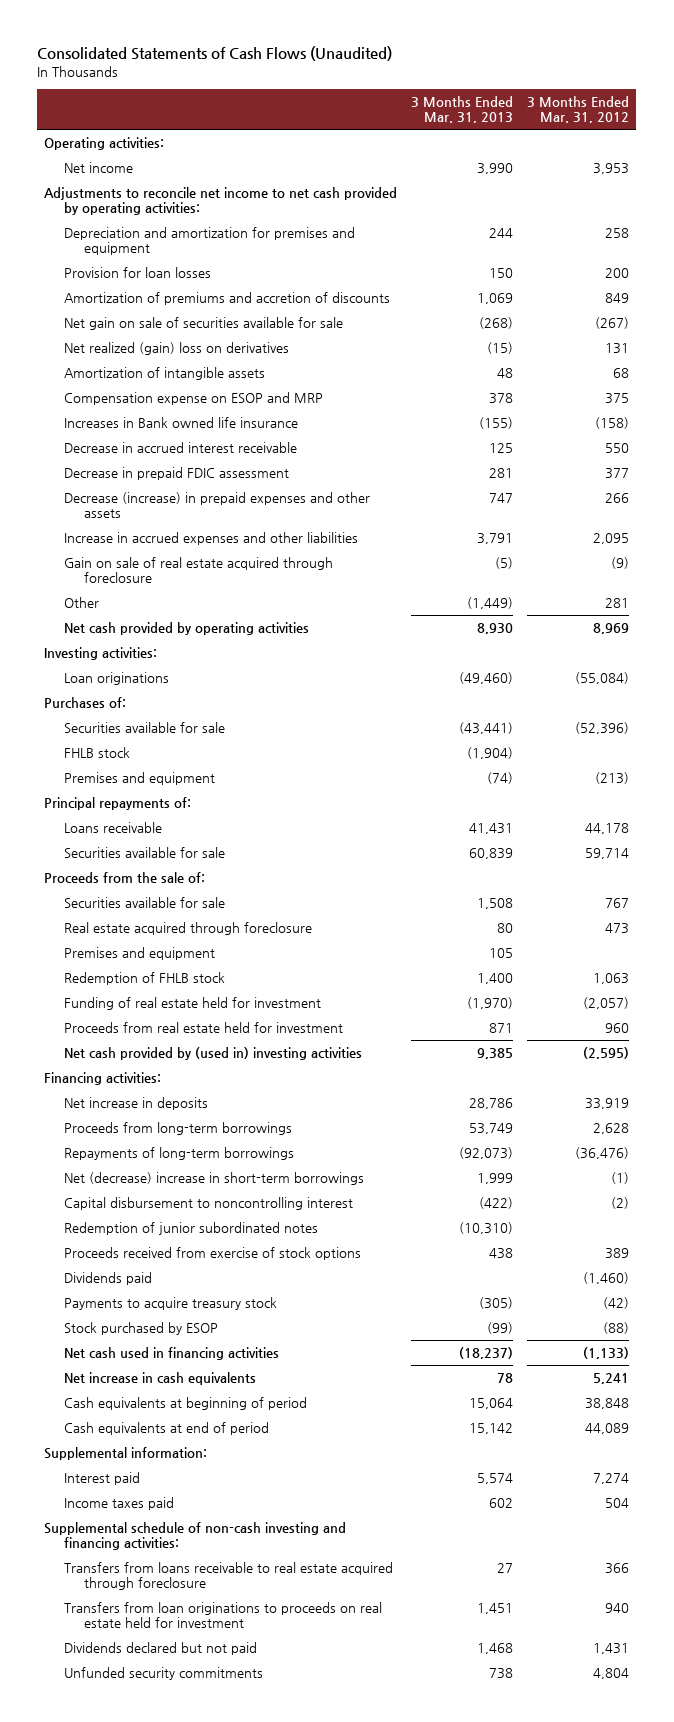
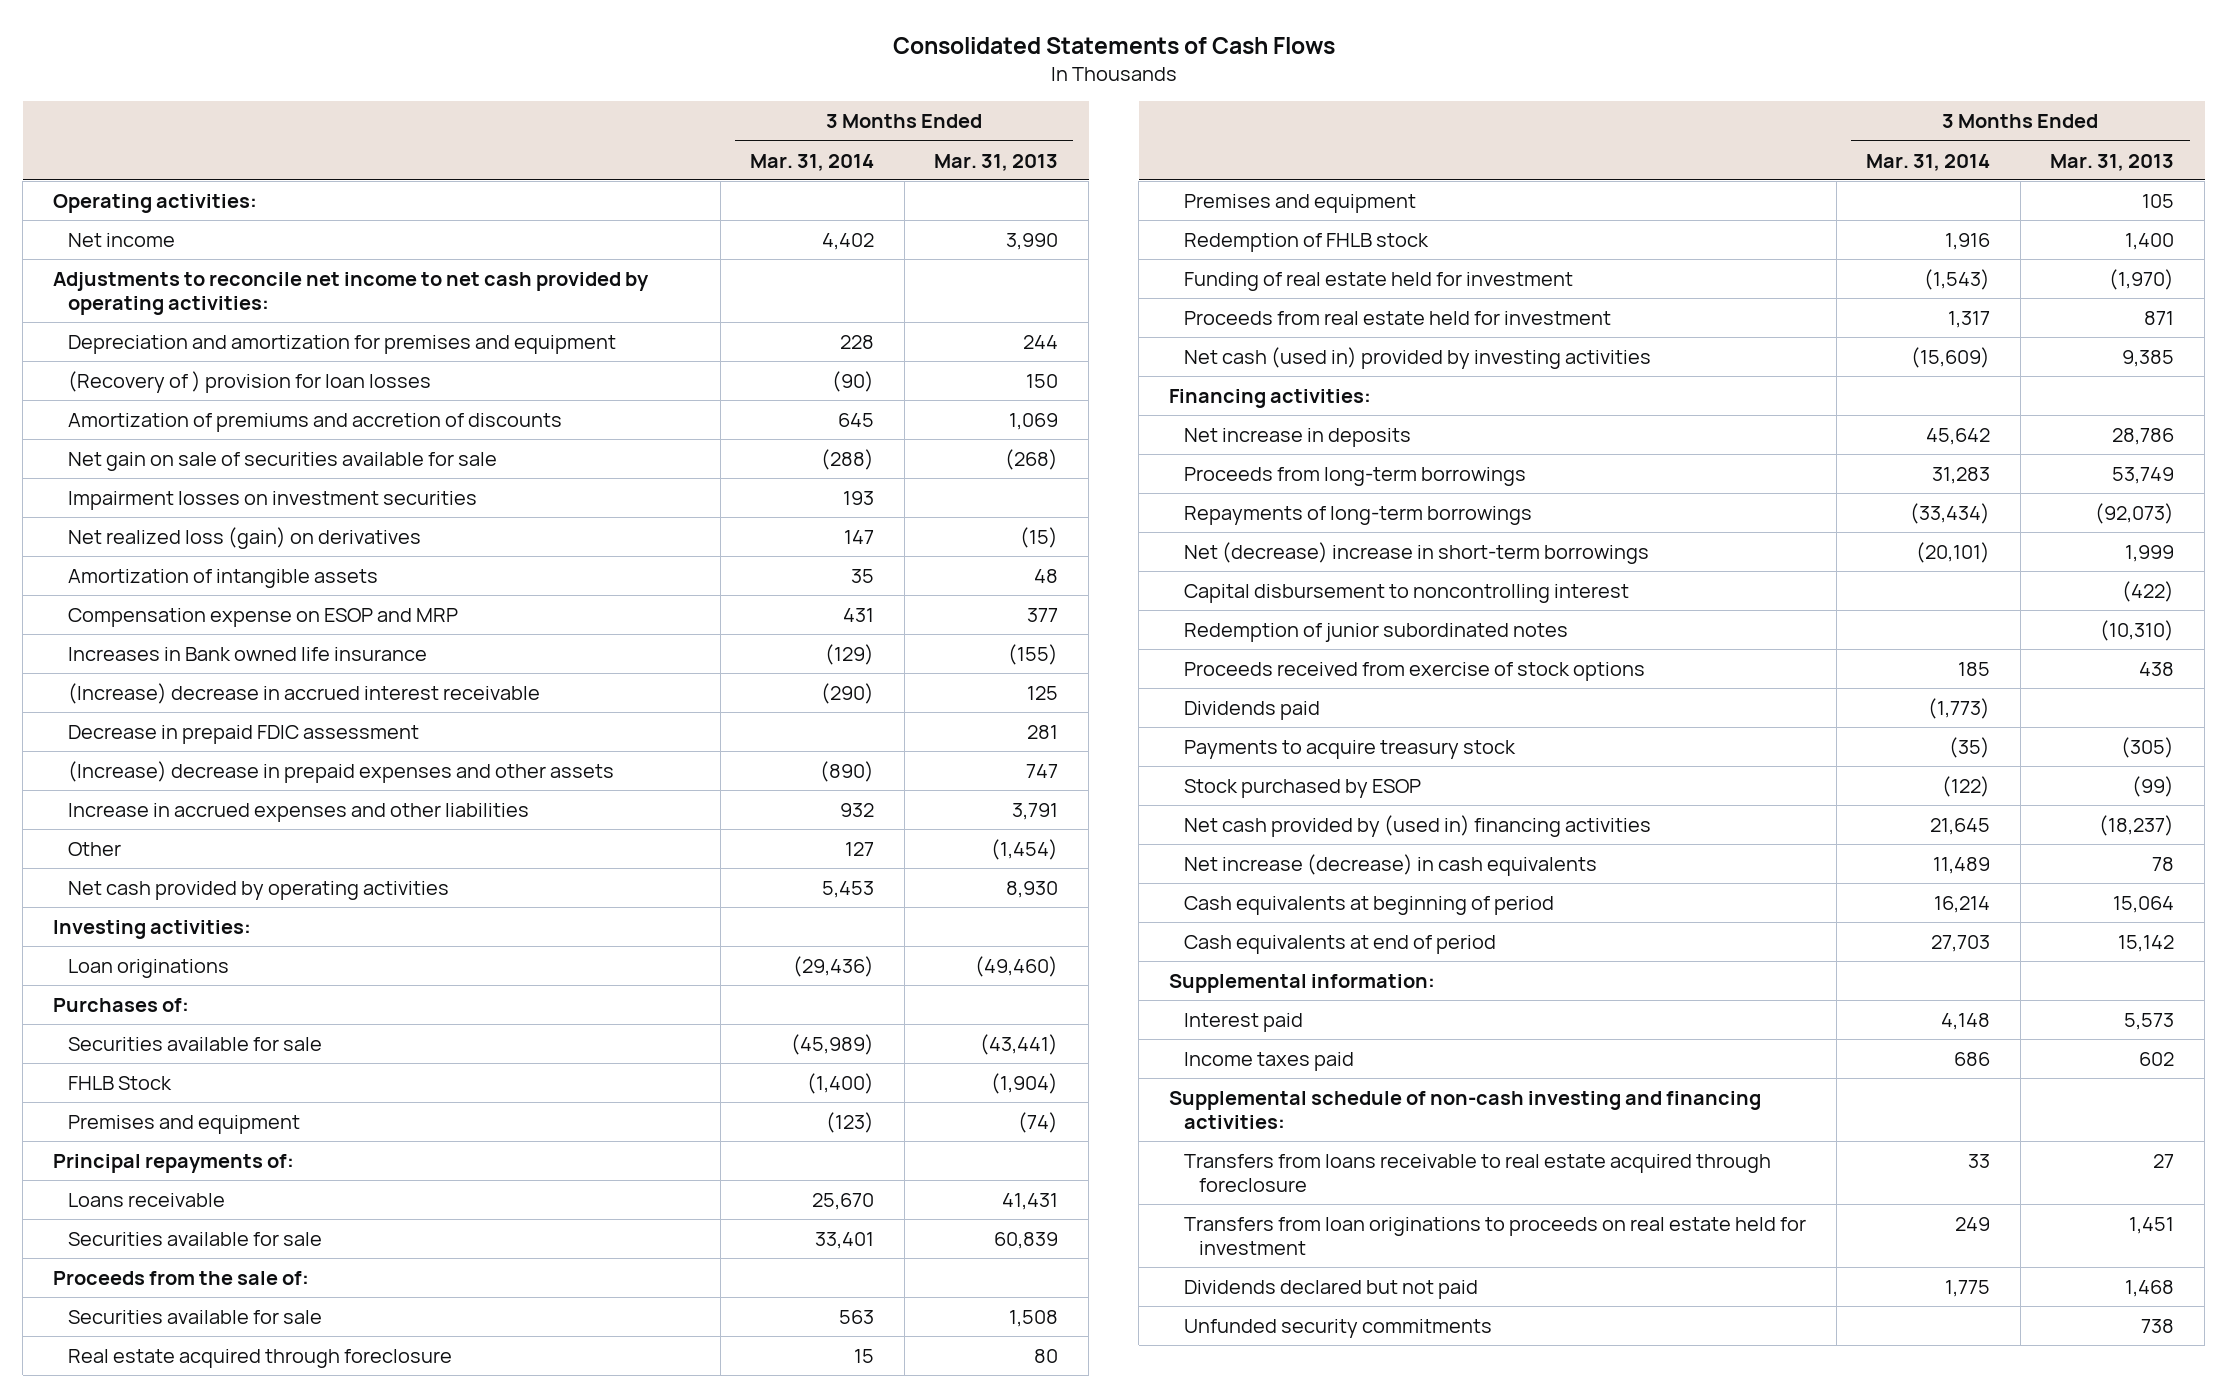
[37,46,393,62] Consolidated Statements of Cash Flows (Unaudited) -> [892,37,1335,55] Consolidated Statements of Cash Flows
[527,96,630,124] 3 Months Ended Mar. 31, 2012 -> none
none -> [750,153,875,171] Mar. 31, 2014
[64,266,212,278] Provision for loan losses -> [68,370,432,393] (Recovery of ) provision for loan losses
none -> [68,490,478,510] Impairment losses on investment securities
[64,341,290,355] Net realized (gain) loss on derivatives -> [68,526,422,549] Net realized loss (gain) on derivatives
[489,392,514,404] 378 -> [1027,607,1059,622] 377
[64,441,298,453] Decrease in accrued interest receivable -> [68,682,541,704] (Increase) decrease in accrued interest receivable
[64,491,371,519] Decrease (increase) in prepaid expenses and other assets -> [68,760,615,783] (Increase) decrease in prepaid expenses and other assets
[64,556,334,584] Gain on sale of real estate acquired through foreclosure -> none
[467,596,514,609] (1,449) -> [991,838,1059,860] (1,454)
[64,746,131,758] FHLB stock -> [68,1075,173,1090] FHLB Stock
[64,1046,363,1060] Net cash provided by (used in) investing activities -> [1184,346,1652,369] Net cash (used in) provided by investing activities
[64,1346,280,1360] Net cash used in financing activities -> [1184,814,1652,837] Net cash provided by (used in) financing activities
[64,1371,257,1385] Net increase in cash equivalents -> [1184,853,1598,876] Net increase (decrease) in cash equivalents
[477,1472,514,1484] 5,574 -> [2124,1012,2175,1030] 5,573

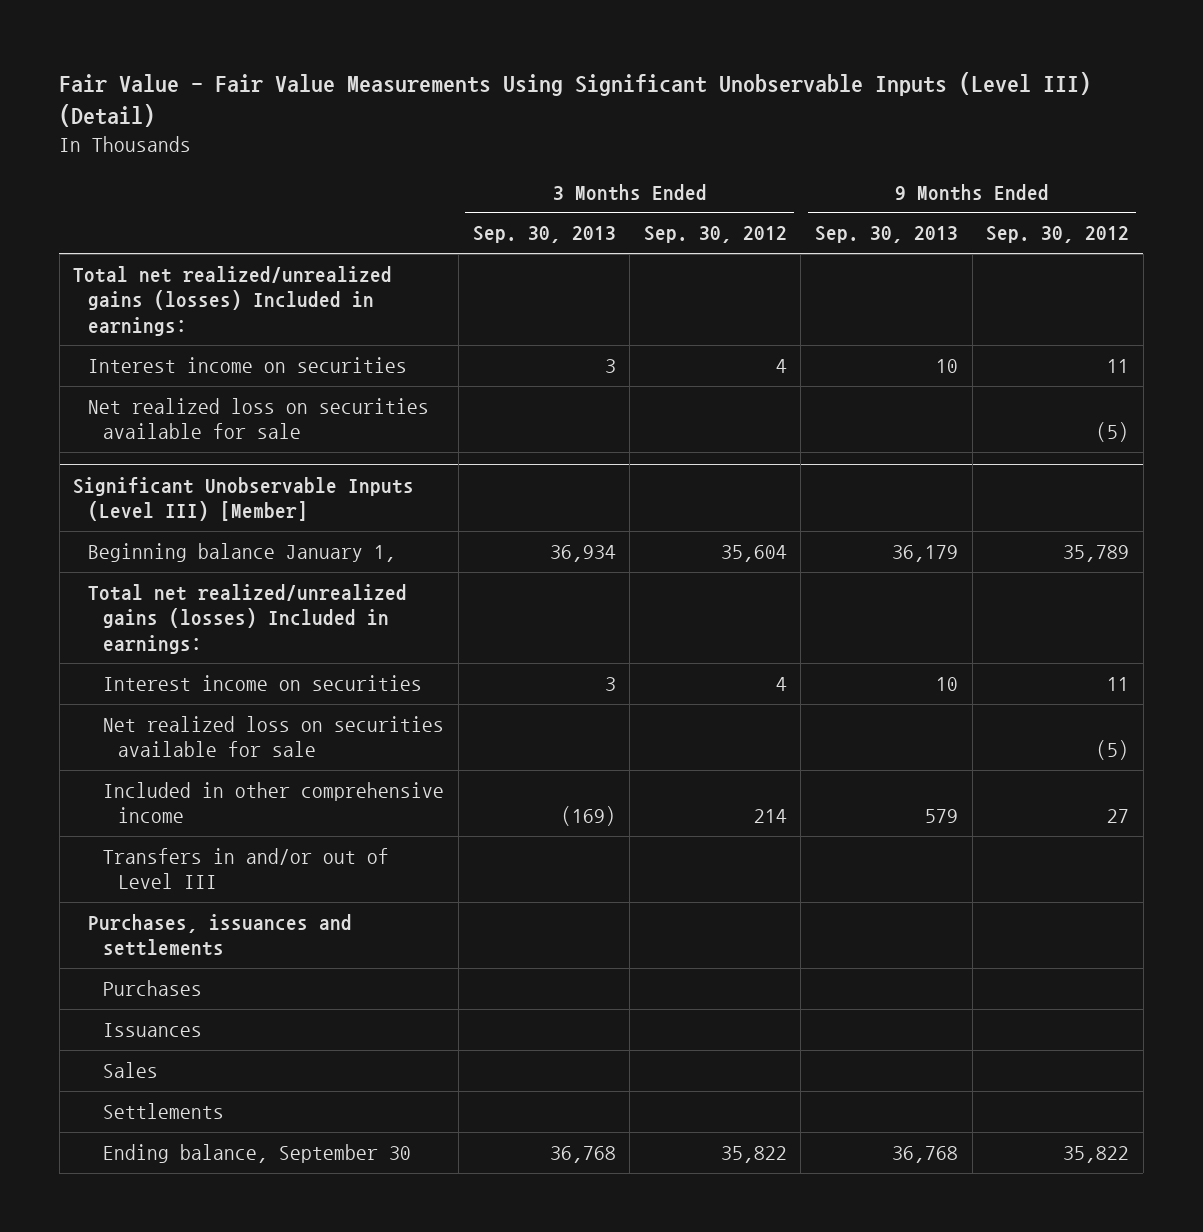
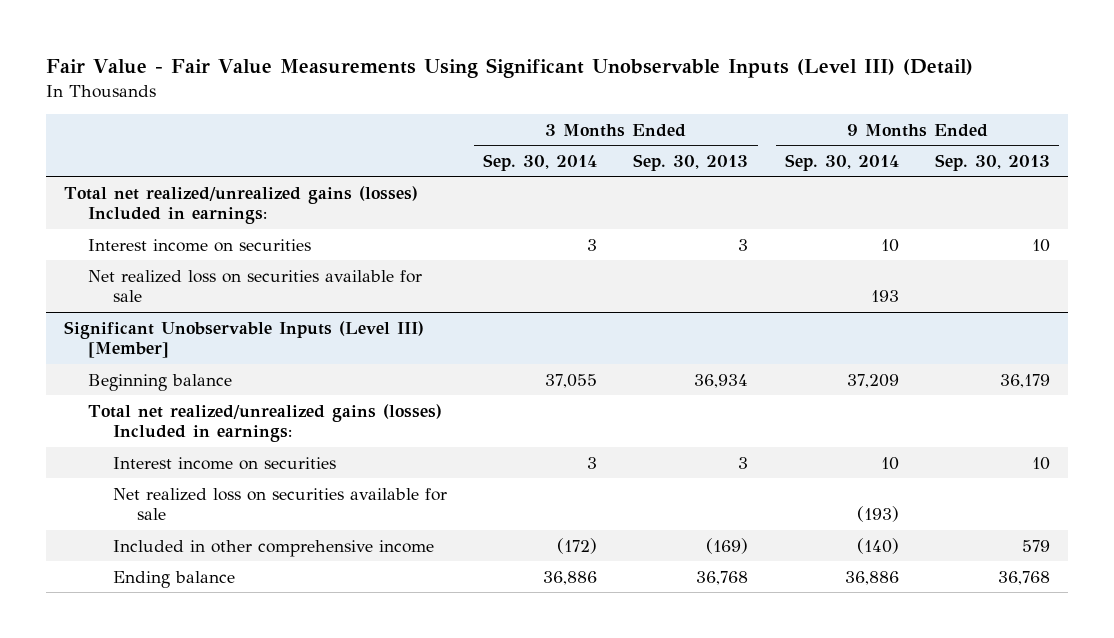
[643,226,787,244] Sep. 30, 2012 -> none
[986,226,1130,244] Sep. 30, 2012 -> none
none -> [483,153,598,171] Sep. 30, 2014
none -> [784,153,899,171] Sep. 30, 2014
[88,542,397,562] Beginning balance January 1, -> [88,373,233,391] Beginning balance
[103,847,390,890] Transfers in and/or out of Level III -> none
[88,913,353,957] Purchases, issuances and settlements -> none
[103,979,203,996] Purchases -> none
[103,1022,203,1037] Issuances -> none
[103,1061,159,1078] Sales -> none
[103,1102,225,1119] Settlements -> none
[103,1143,412,1163] Ending balance, September 30 -> [112,570,235,588] Ending balance

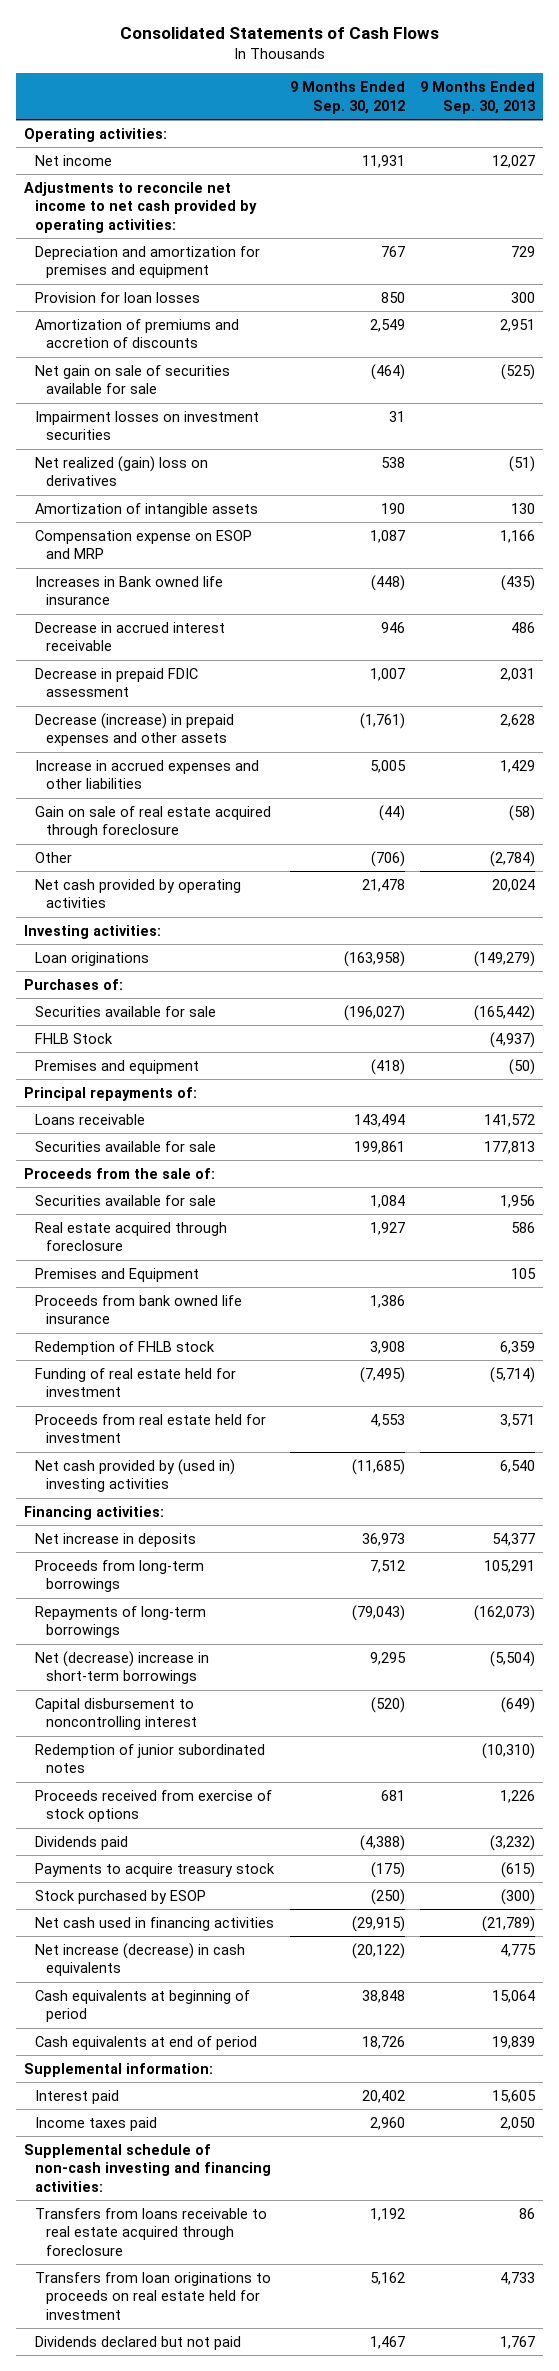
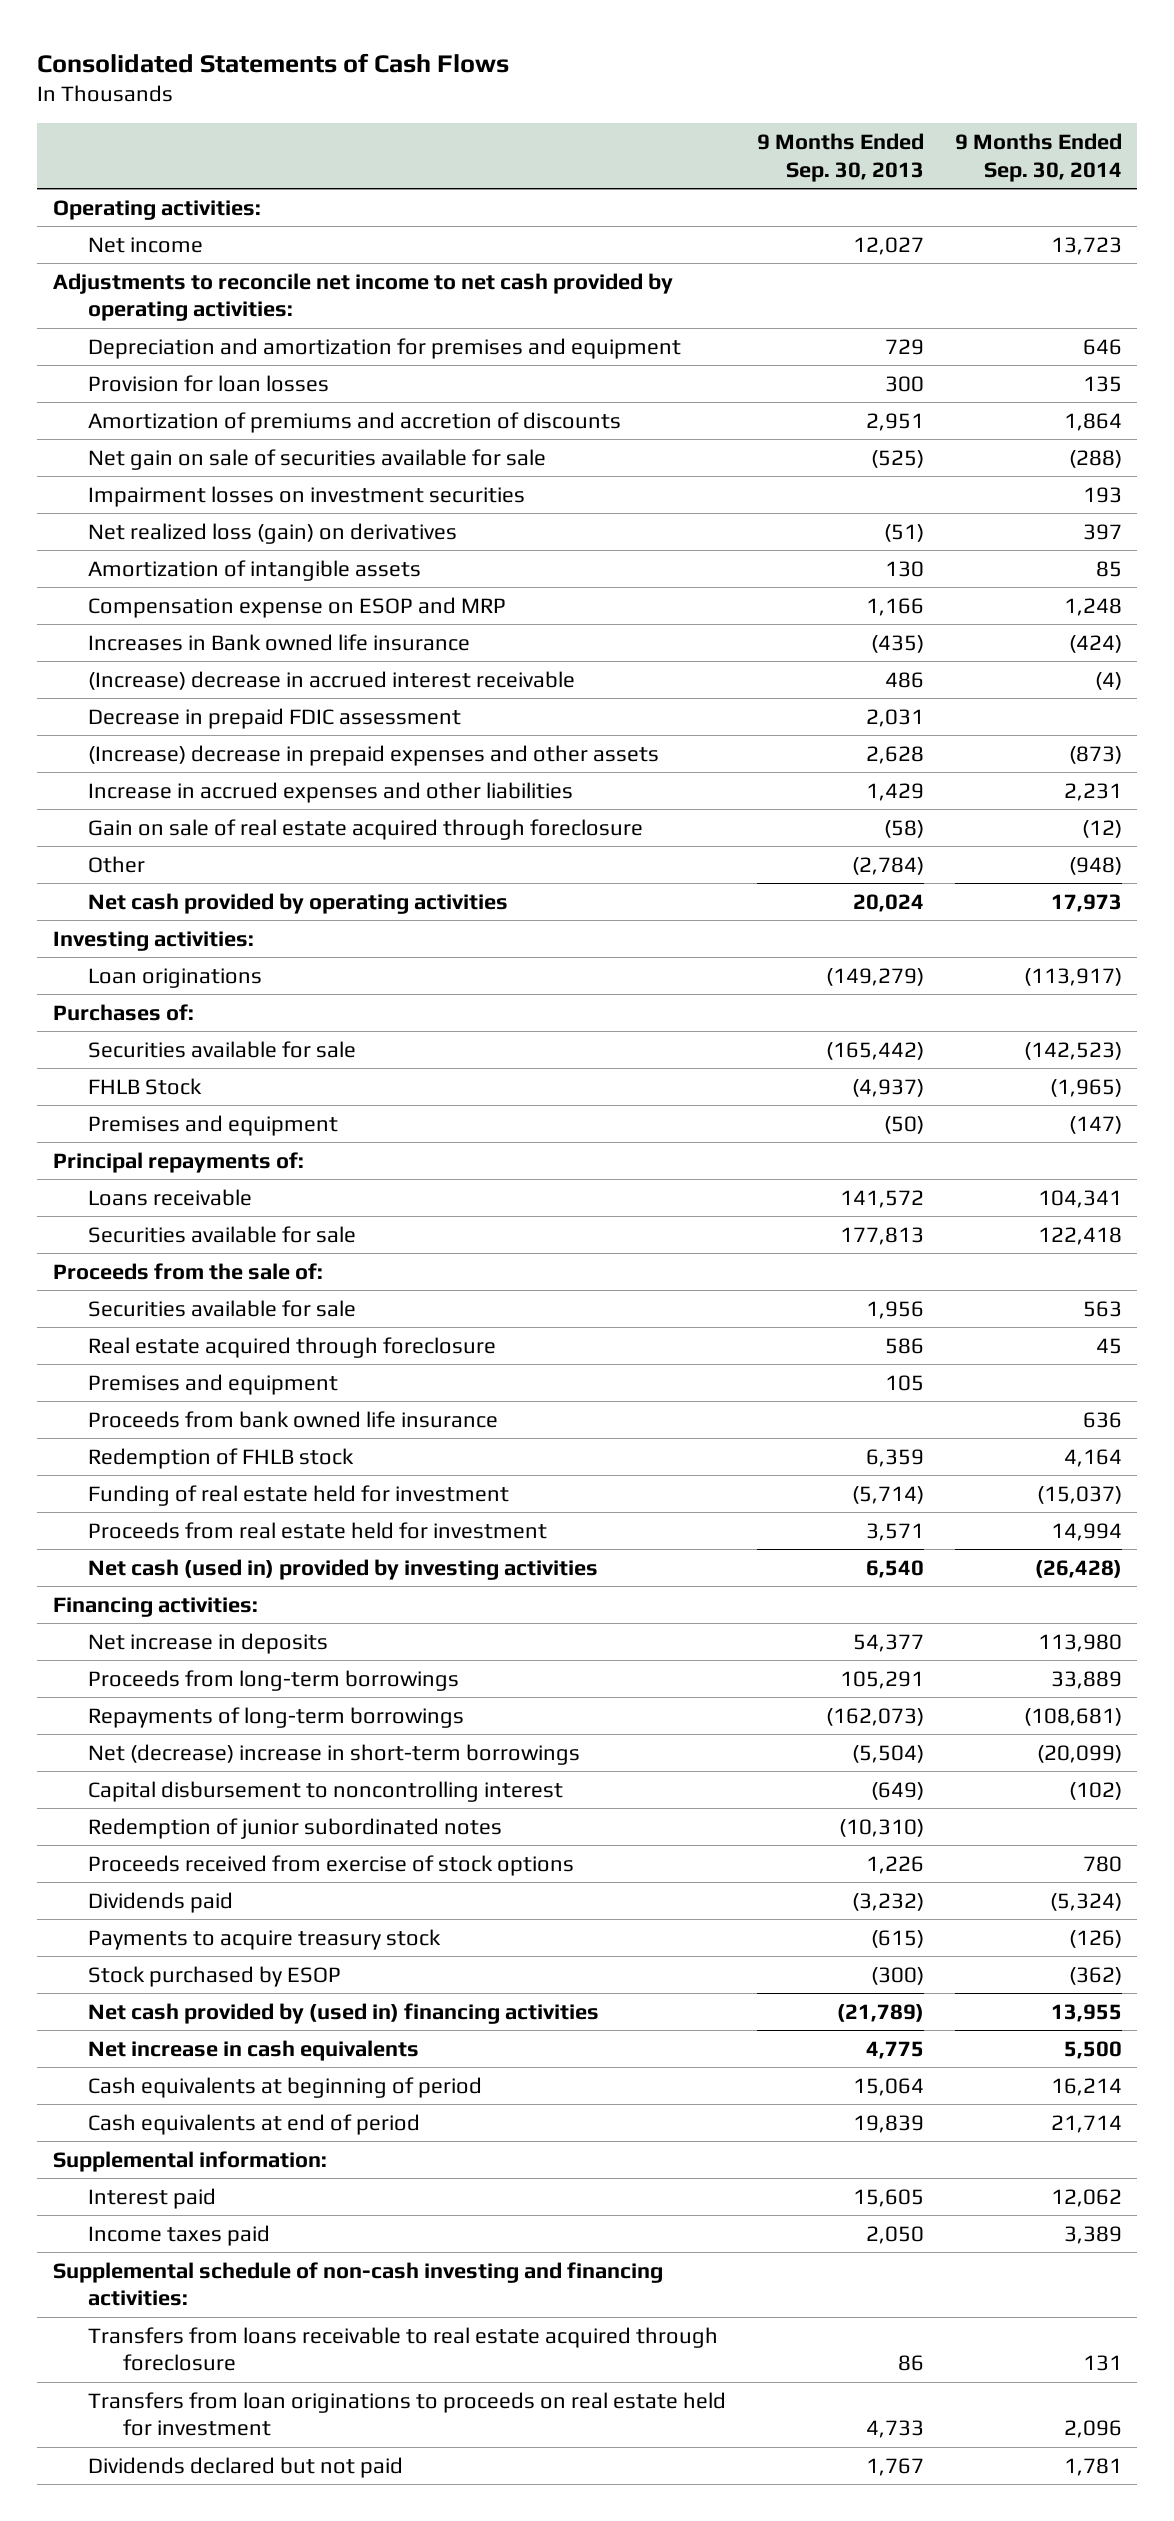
[289,81,405,114] 9 Months Ended Sep. 30, 2012 -> none
none -> [954,133,1122,182] 9 Months Ended Sep. 30, 2014
[34,455,208,487] Net realized (gain) loss on derivatives -> [87,522,457,544] Net realized loss (gain) on derivatives
[34,621,225,652] Decrease in accrued interest receivable -> [87,670,575,690] (Increase) decrease in accrued interest receivable
[34,712,234,747] Decrease (increase) in prepaid expenses and other assets -> [87,744,659,766] (Increase) decrease in prepaid expenses and other assets
[34,1267,199,1282] Premises and Equipment -> [87,1373,338,1395] Premises and equipment
[34,1458,235,1493] Net cash provided by (used in) investing activities -> [87,1558,598,1580] Net cash (used in) provided by investing activities
[34,1916,274,1931] Net cash used in financing activities -> [87,2002,599,2024] Net cash provided by (used in) financing activities
[34,1942,245,1977] Net increase (decrease) in cash equivalents -> [87,2039,419,2061] Net increase in cash equivalents

